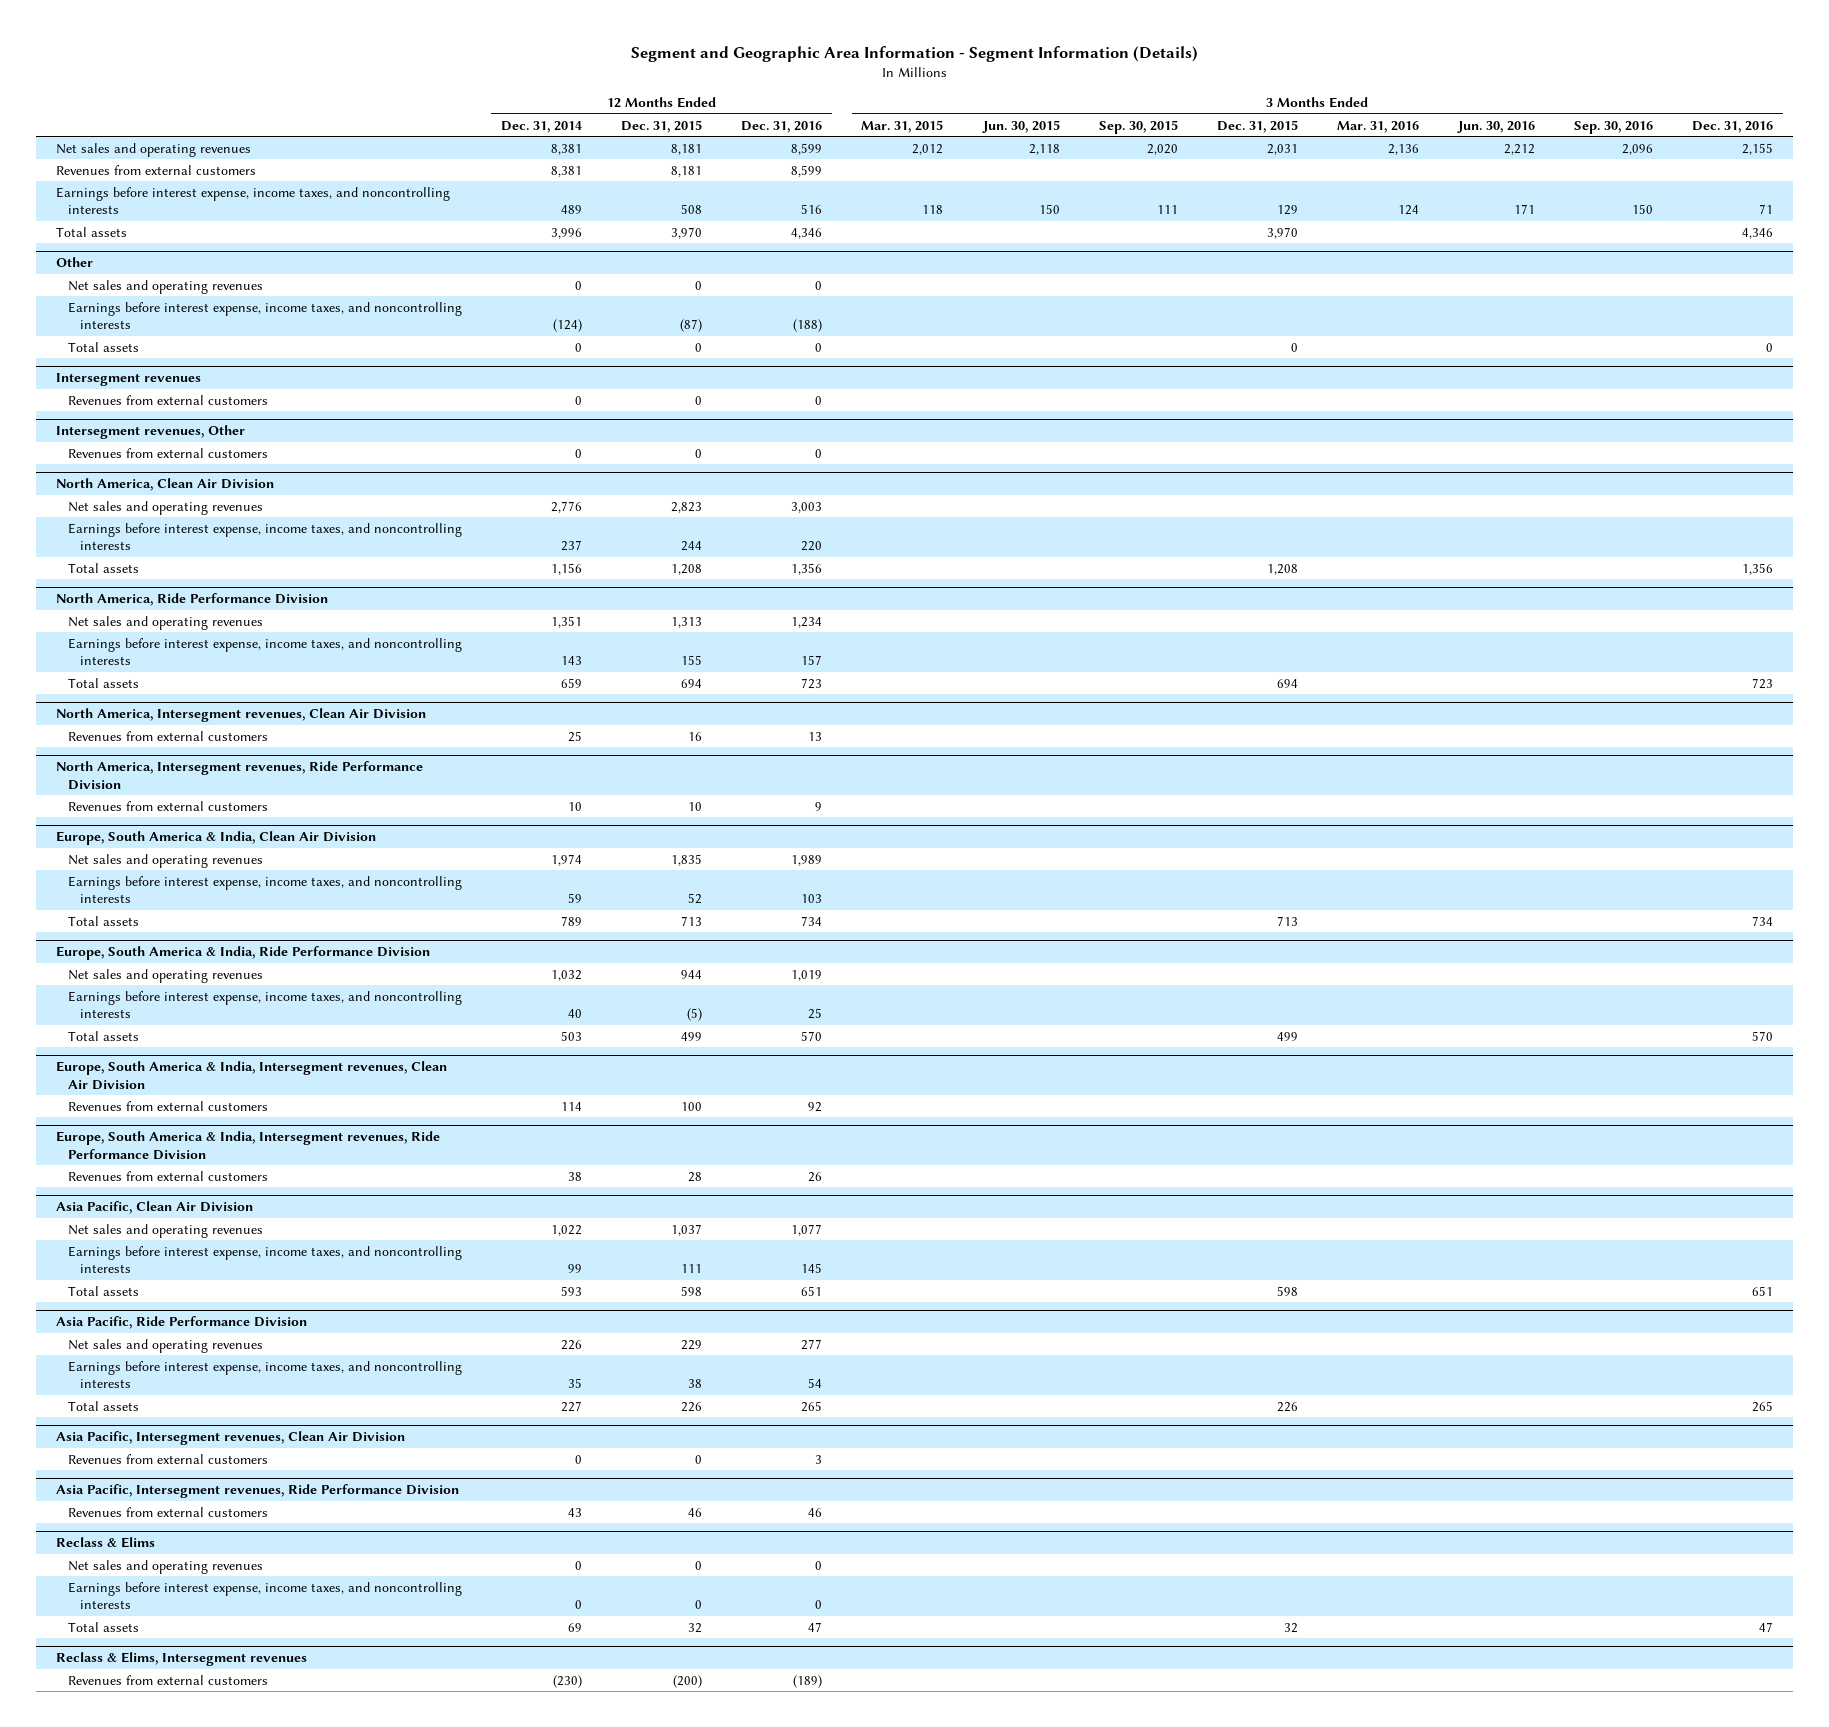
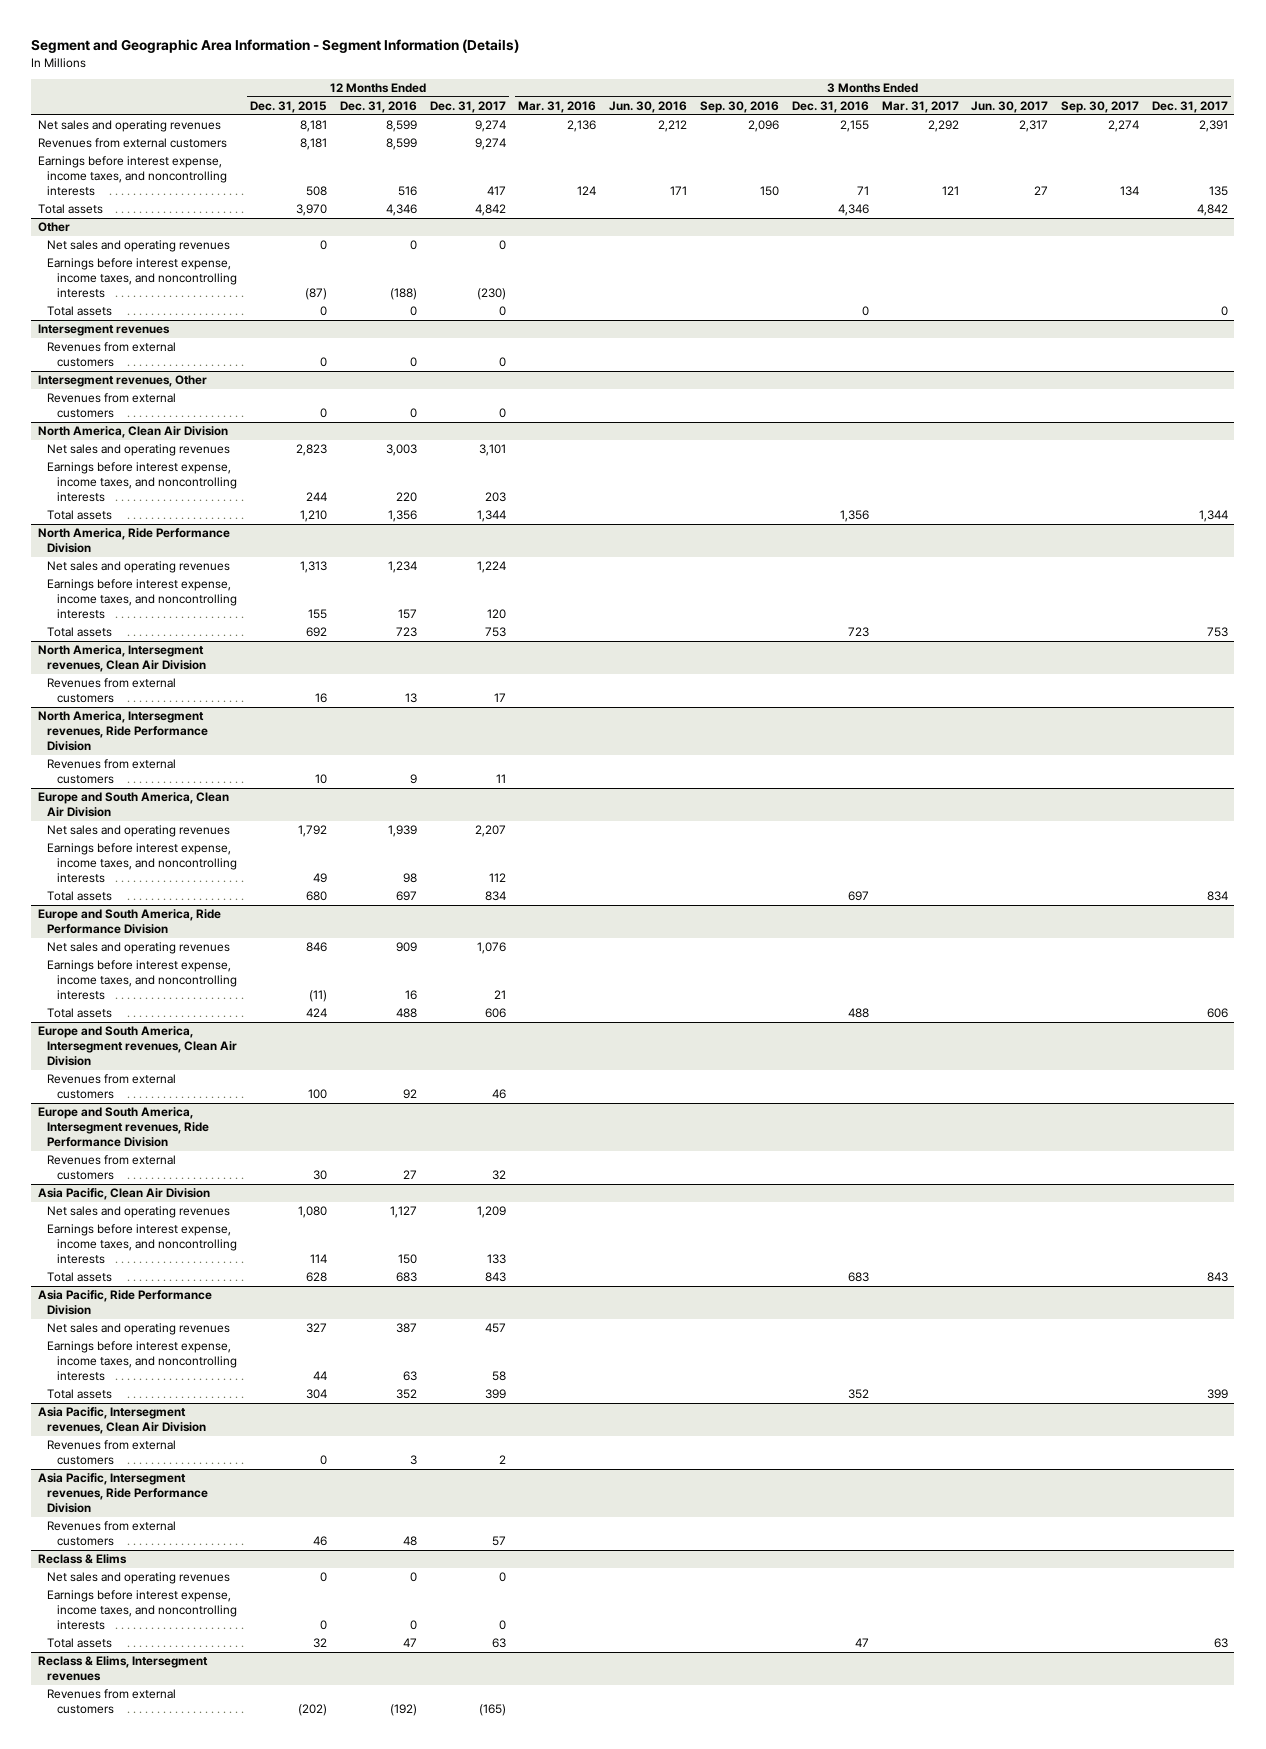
[501,120,583,133] Dec. 31, 2014 -> none
[861,119,944,133] Mar. 31, 2015 -> none
[981,119,1060,133] Jun. 30, 2015 -> none
[1098,119,1178,134] Sep. 30, 2015 -> none
[1216,119,1298,133] Dec. 31, 2015 -> none
none -> [429,101,506,114] Dec. 31, 2017
none -> [881,101,959,114] Mar. 31, 2017
none -> [971,101,1049,114] Jun. 30, 2017
none -> [1061,101,1140,114] Sep. 30, 2017
none -> [1152,101,1229,114] Dec. 31, 2017
[671,563,703,575] 1,208 -> [300,510,328,523] 1,210
[681,678,703,688] 694 -> [306,627,328,638] 692
[55,831,376,846] Europe, South America & India, Clean Air Division -> [37,792,229,818] Europe and South America, Clean Air Division
[671,853,703,866] 1,835 -> [298,825,328,838] 1,792
[791,854,823,866] 1,989 -> [387,825,417,838] 1,939
[688,893,703,905] 52 -> [313,873,328,884] 49
[801,894,823,904] 103 -> [402,873,417,884] 98
[681,915,703,926] 713 -> [306,891,328,902] 680
[801,915,823,926] 734 -> [395,891,417,902] 697
[1752,915,1774,926] 734 -> [847,891,869,902] 697
[55,946,430,961] Europe, South America & India, Ride Performance Division -> [37,909,221,935] Europe and South America, Ride Performance Division
[681,969,703,979] 944 -> [306,942,328,953] 846
[791,969,823,981] 1,019 -> [395,942,417,953] 909
[687,1008,703,1022] (5) -> [309,990,328,1003] (11)
[808,1008,823,1020] 25 -> [404,990,417,1001] 16
[681,1031,703,1041] 499 -> [306,1008,328,1018] 424
[801,1030,823,1041] 570 -> [395,1008,417,1019] 488
[1752,1030,1774,1041] 570 -> [847,1008,869,1019] 488
[55,1061,447,1090] Europe, South America & India, Intersegment revenues, Clean Air Division -> [37,1026,238,1067] Europe and South America, Intersegment revenues, Clean Air Division
[55,1131,440,1160] Europe, South America & India, Intersegment revenues, Ride Performance Division -> [37,1107,210,1148] Europe and South America, Intersegment revenues, Ride Performance Division
[688,1171,703,1182] 28 -> [313,1170,328,1181] 30
[808,1171,823,1182] 26 -> [402,1170,417,1180] 27
[671,1223,703,1236] 1,037 -> [298,1206,328,1219] 1,080
[791,1223,823,1236] 1,077 -> [389,1206,417,1219] 1,127
[681,1264,703,1274] 111 -> [310,1254,328,1264] 114
[801,1263,823,1274] 145 -> [397,1254,417,1265] 150
[681,1285,703,1296] 598 -> [306,1272,328,1283] 628
[801,1285,823,1296] 651 -> [395,1272,417,1283] 683
[1752,1285,1774,1296] 651 -> [847,1272,869,1283] 683
[681,1339,703,1350] 229 -> [306,1323,328,1334] 327
[801,1338,823,1350] 277 -> [395,1323,417,1334] 387
[688,1379,703,1389] 38 -> [313,1371,328,1381] 44
[808,1378,823,1389] 54 -> [402,1371,417,1382] 63
[681,1401,703,1412] 226 -> [306,1389,328,1400] 304
[801,1400,823,1412] 265 -> [395,1389,417,1400] 352
[1752,1400,1774,1412] 265 -> [847,1389,869,1400] 352
[808,1507,823,1517] 46 -> [402,1536,417,1547] 48
[673,1674,703,1688] (200) -> [298,1704,328,1717] (202)
[793,1674,823,1688] (189) -> [389,1704,417,1717] (192)

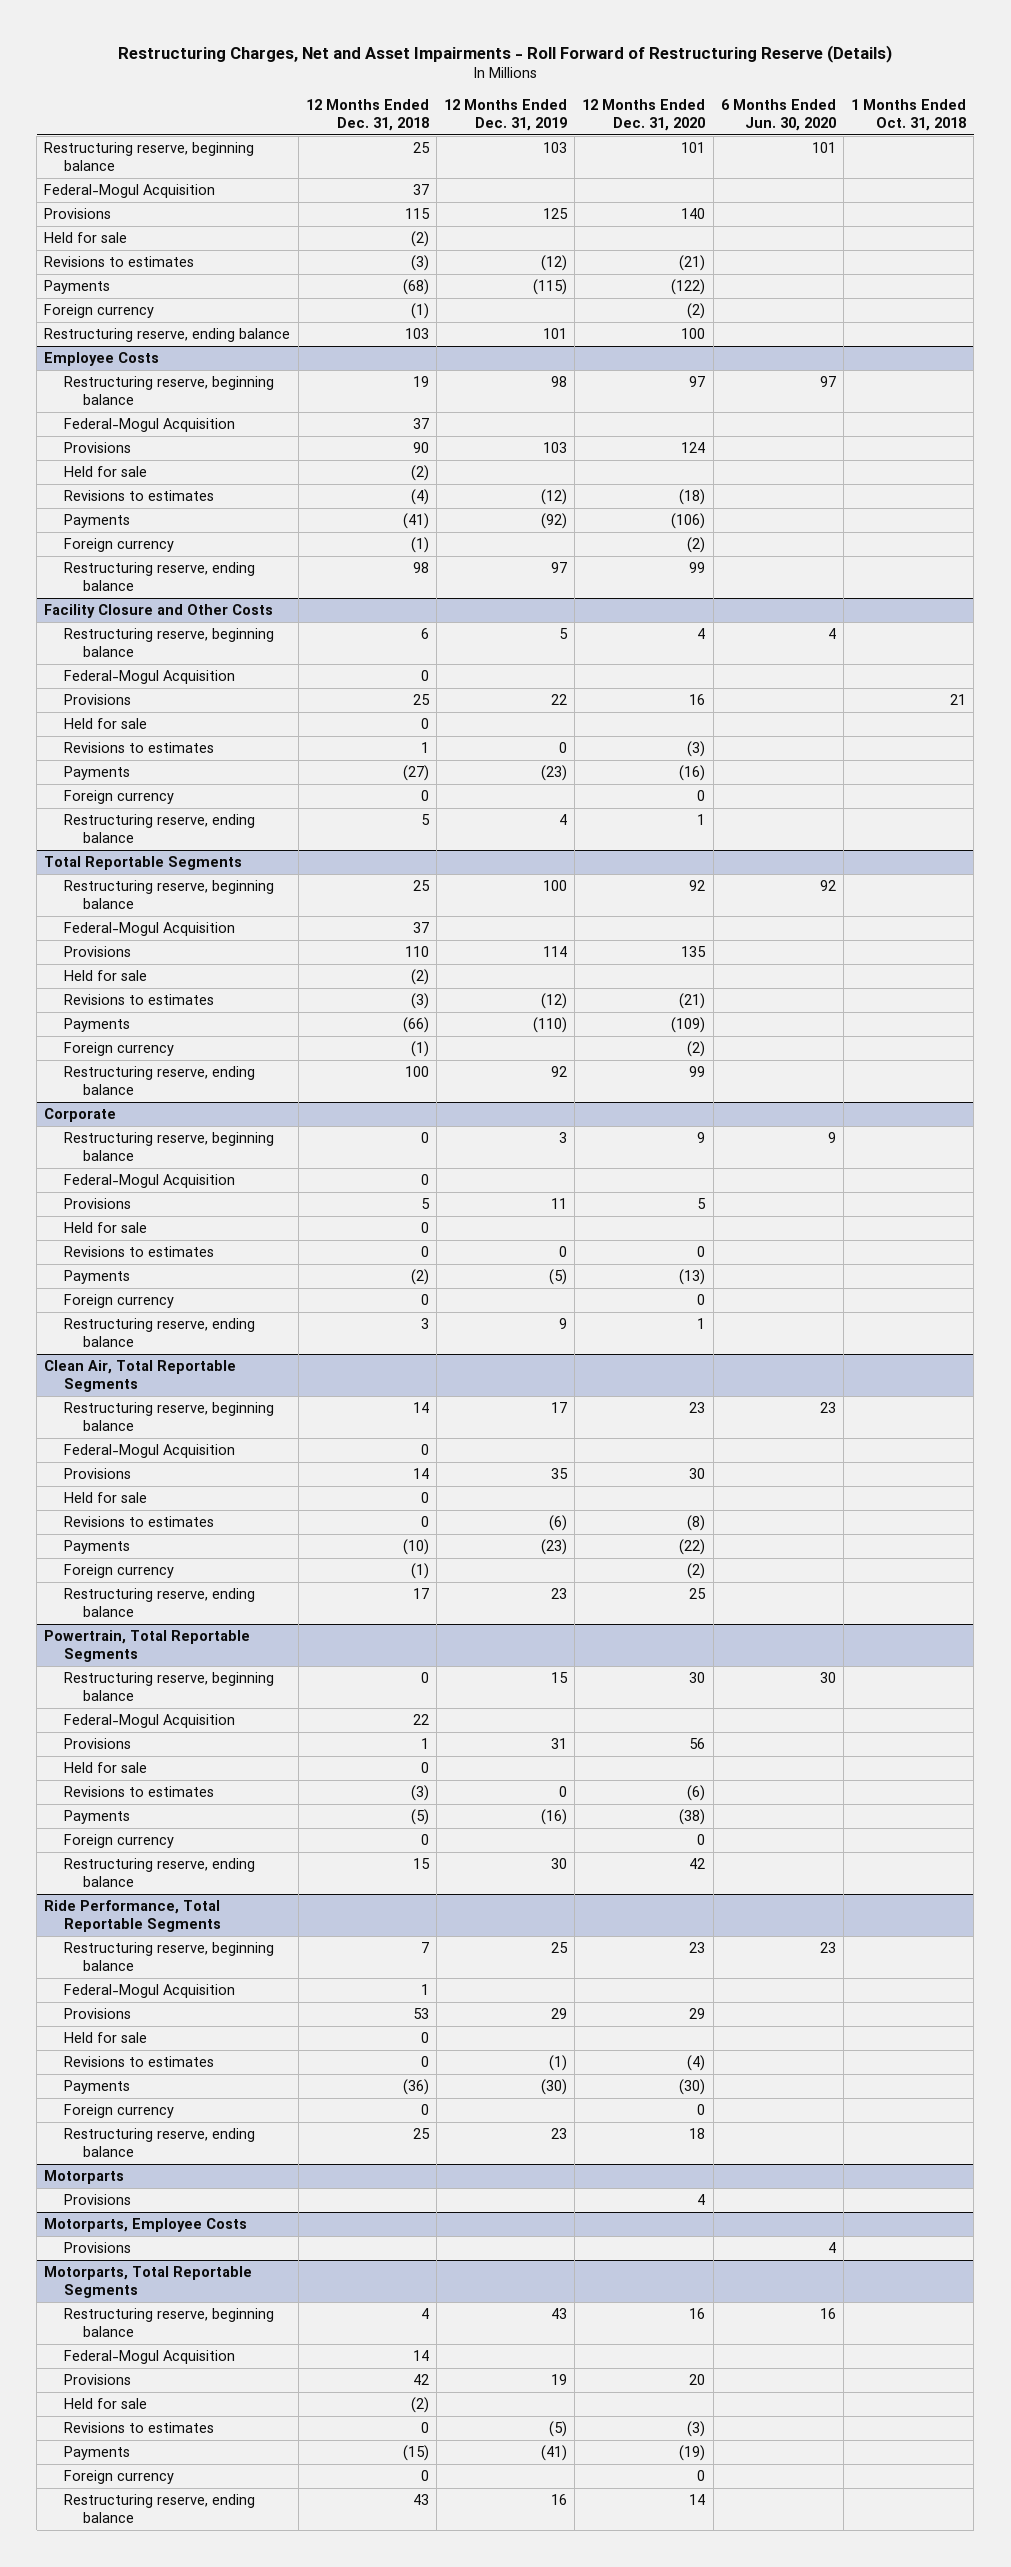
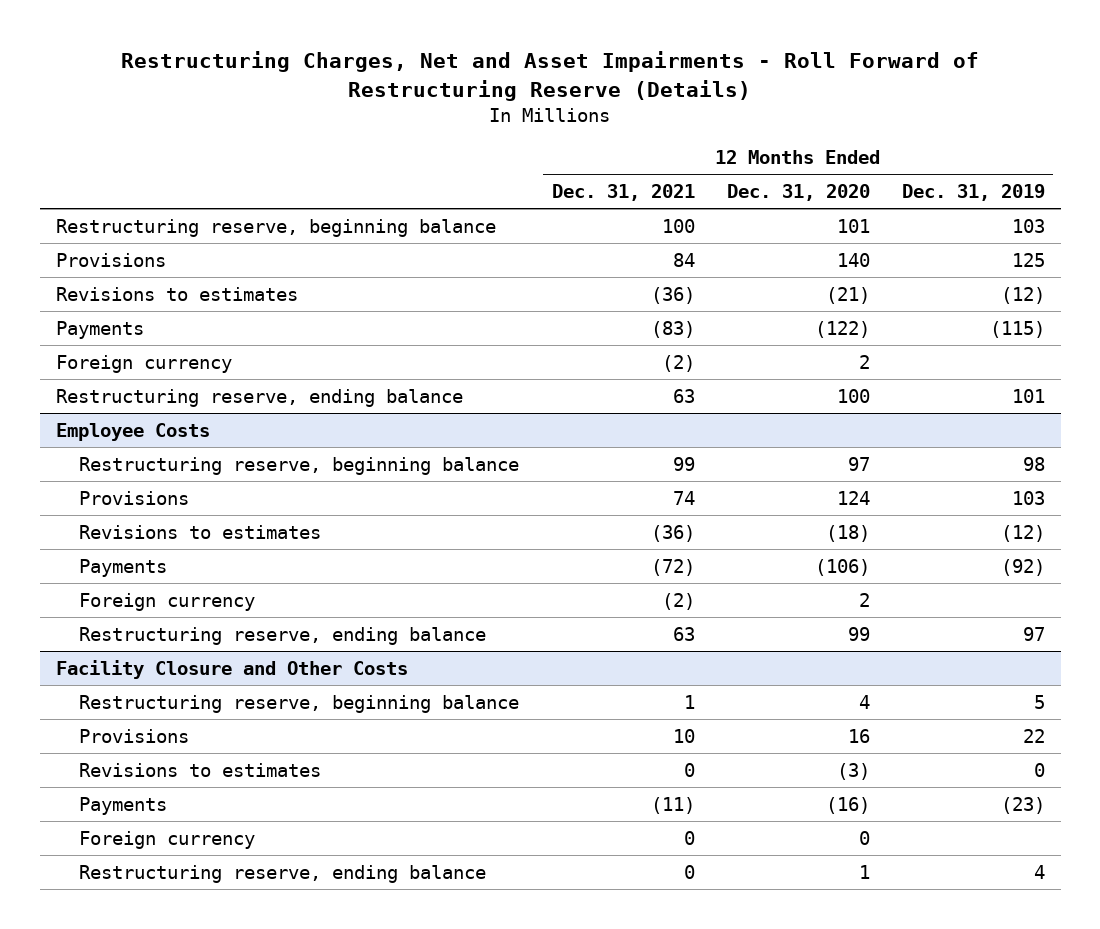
[305,98,429,131] 12 Months Ended Dec. 31, 2018 -> none
[720,98,836,131] 6 Months Ended Jun. 30, 2020 -> none
[851,98,967,131] 1 Months Ended Oct. 31, 2018 -> none
none -> [551,183,695,201] Dec. 31, 2021
[44,184,216,199] Federal-Mogul Acquisition -> none
[44,232,128,244] Held for sale -> none
[687,303,706,320] (2) -> [858,354,870,369] 2
[63,418,235,433] Federal-Mogul Acquisition -> none
[63,466,147,478] Held for sale -> none
[687,537,706,554] (2) -> [858,592,870,607] 2
[63,670,235,685] Federal-Mogul Acquisition -> none
[63,718,147,730] Held for sale -> none
[44,856,243,871] Total Reportable Segments -> none
[63,880,274,909] Restructuring reserve, beginning balance -> none
[63,922,235,937] Federal-Mogul Acquisition -> none
[63,946,131,958] Provisions -> none
[63,970,147,982] Held for sale -> none
[63,994,214,1006] Revisions to estimates -> none
[63,1018,130,1033] Payments -> none
[63,1042,174,1057] Foreign currency -> none
[63,1066,255,1095] Restructuring reserve, ending balance -> none
[44,1108,117,1123] Corporate -> none
[63,1132,274,1161] Restructuring reserve, beginning balance -> none
[63,1174,235,1189] Federal-Mogul Acquisition -> none
[63,1198,131,1210] Provisions -> none
[63,1222,147,1234] Held for sale -> none
[63,1246,214,1258] Revisions to estimates -> none
[63,1270,130,1285] Payments -> none
[63,1294,174,1309] Foreign currency -> none
[63,1318,255,1347] Restructuring reserve, ending balance -> none
[44,1360,237,1392] Clean Air, Total Reportable Segments -> none
[63,1402,274,1431] Restructuring reserve, beginning balance -> none
[63,1444,235,1459] Federal-Mogul Acquisition -> none
[63,1468,131,1480] Provisions -> none
[63,1492,147,1504] Held for sale -> none
[63,1516,214,1528] Revisions to estimates -> none
[63,1540,130,1555] Payments -> none
[63,1564,174,1579] Foreign currency -> none
[63,1588,255,1617] Restructuring reserve, ending balance -> none
[44,1630,251,1662] Powertrain, Total Reportable Segments -> none
[63,1672,274,1701] Restructuring reserve, beginning balance -> none
[63,1714,235,1729] Federal-Mogul Acquisition -> none
[63,1738,131,1750] Provisions -> none
[63,1762,147,1774] Held for sale -> none
[63,1786,214,1798] Revisions to estimates -> none
[63,1810,130,1825] Payments -> none
[63,1834,174,1849] Foreign currency -> none
[63,1858,255,1887] Restructuring reserve, ending balance -> none
[44,1900,221,1932] Ride Performance, Total Reportable Segments -> none
[63,1942,274,1971] Restructuring reserve, beginning balance -> none
[63,1984,235,1999] Federal-Mogul Acquisition -> none
[63,2008,131,2020] Provisions -> none
[63,2032,147,2044] Held for sale -> none
[63,2056,214,2068] Revisions to estimates -> none
[63,2080,130,2095] Payments -> none
[63,2104,174,2119] Foreign currency -> none
[63,2128,255,2157] Restructuring reserve, ending balance -> none
[44,2170,125,2185] Motorparts -> none
[63,2194,131,2206] Provisions -> none
[44,2218,248,2233] Motorparts, Employee Costs -> none
[63,2242,131,2254] Provisions -> none
[44,2266,253,2298] Motorparts, Total Reportable Segments -> none
[63,2308,274,2337] Restructuring reserve, beginning balance -> none
[63,2350,235,2365] Federal-Mogul Acquisition -> none
[63,2374,131,2386] Provisions -> none
[63,2398,147,2410] Held for sale -> none
[63,2422,214,2434] Revisions to estimates -> none
[63,2446,130,2461] Payments -> none
[63,2470,174,2485] Foreign currency -> none
[63,2494,255,2523] Restructuring reserve, ending balance -> none

